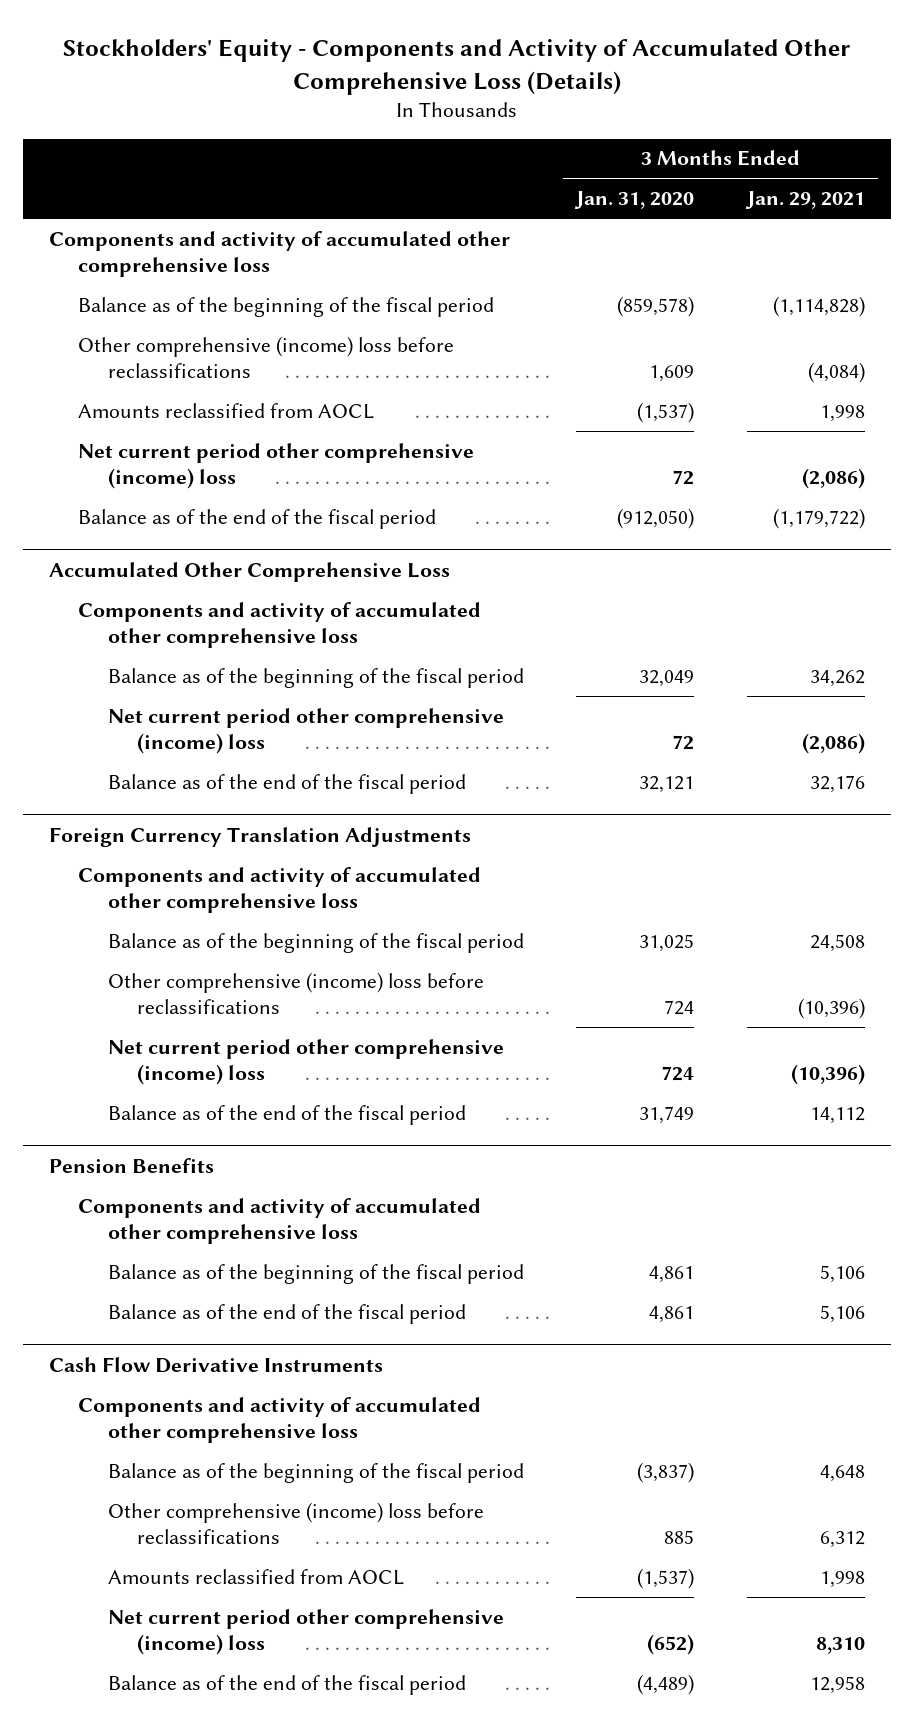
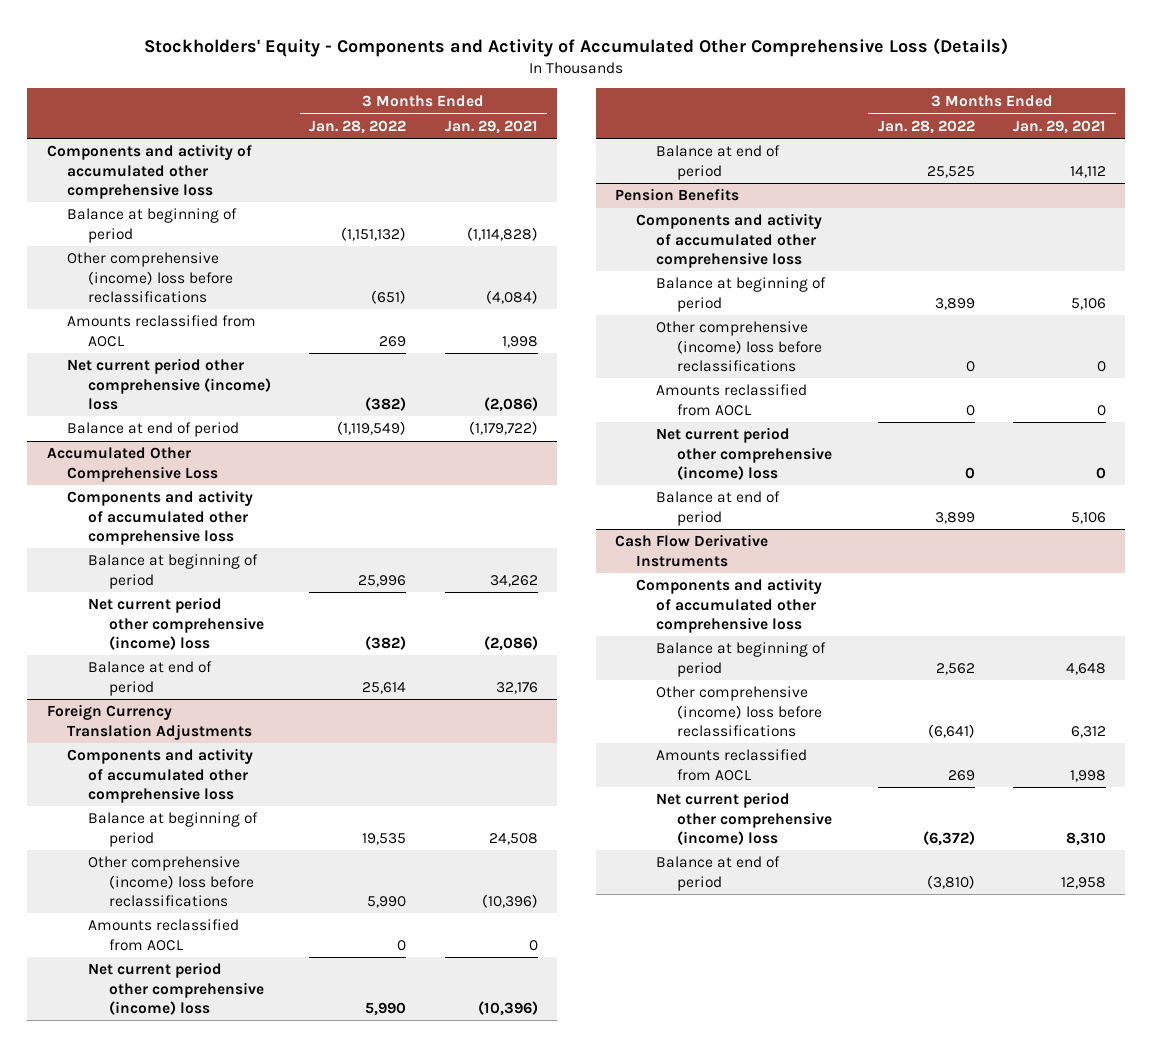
[574,191,695,210] Jan. 31, 2020 -> none
none -> [309,119,407,134] Jan. 28, 2022
[78,296,495,317] Balance as of the beginning of the fiscal period -> [67,208,238,243] Balance at beginning of period
[78,508,437,529] Balance as of the end of the fiscal period -> [67,422,240,438] Balance at end of period
[107,667,524,688] Balance as of the beginning of the fiscal period -> [88,554,259,589] Balance at beginning of period
[107,773,466,794] Balance as of the end of the fiscal period -> [88,661,213,696] Balance at end of period
[107,932,524,953] Balance as of the beginning of the fiscal period -> [88,812,259,847] Balance at beginning of period
none -> [88,919,240,951] Amounts reclassified from AOCL
[107,1104,466,1125] Balance as of the end of the fiscal period -> [656,145,781,180] Balance at end of period
[107,1263,524,1284] Balance as of the beginning of the fiscal period -> [656,277,827,312] Balance at beginning of period
none -> [656,321,823,372] Other comprehensive (income) loss before reclassifications
none -> [656,384,808,416] Amounts reclassified from AOCL
none -> [656,427,833,480] Net current period other comprehensive (income) loss
[107,1303,466,1324] Balance as of the end of the fiscal period -> [656,491,781,526] Balance at end of period
[107,1462,524,1483] Balance as of the beginning of the fiscal period -> [656,642,827,677] Balance at beginning of period
[107,1674,466,1695] Balance as of the end of the fiscal period -> [656,856,781,891] Balance at end of period

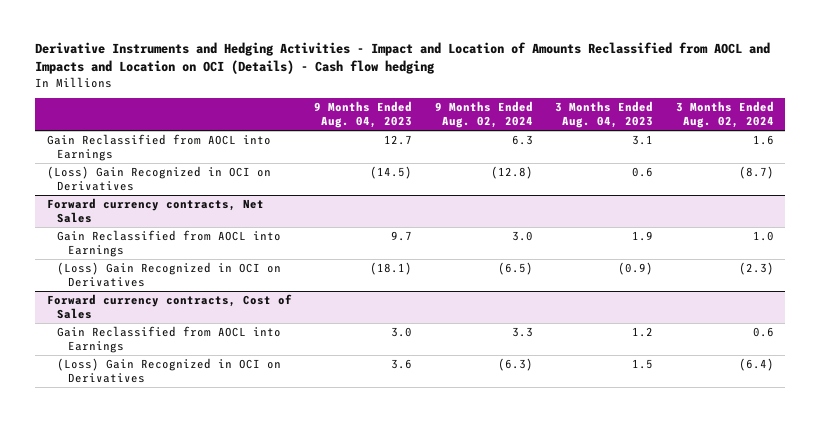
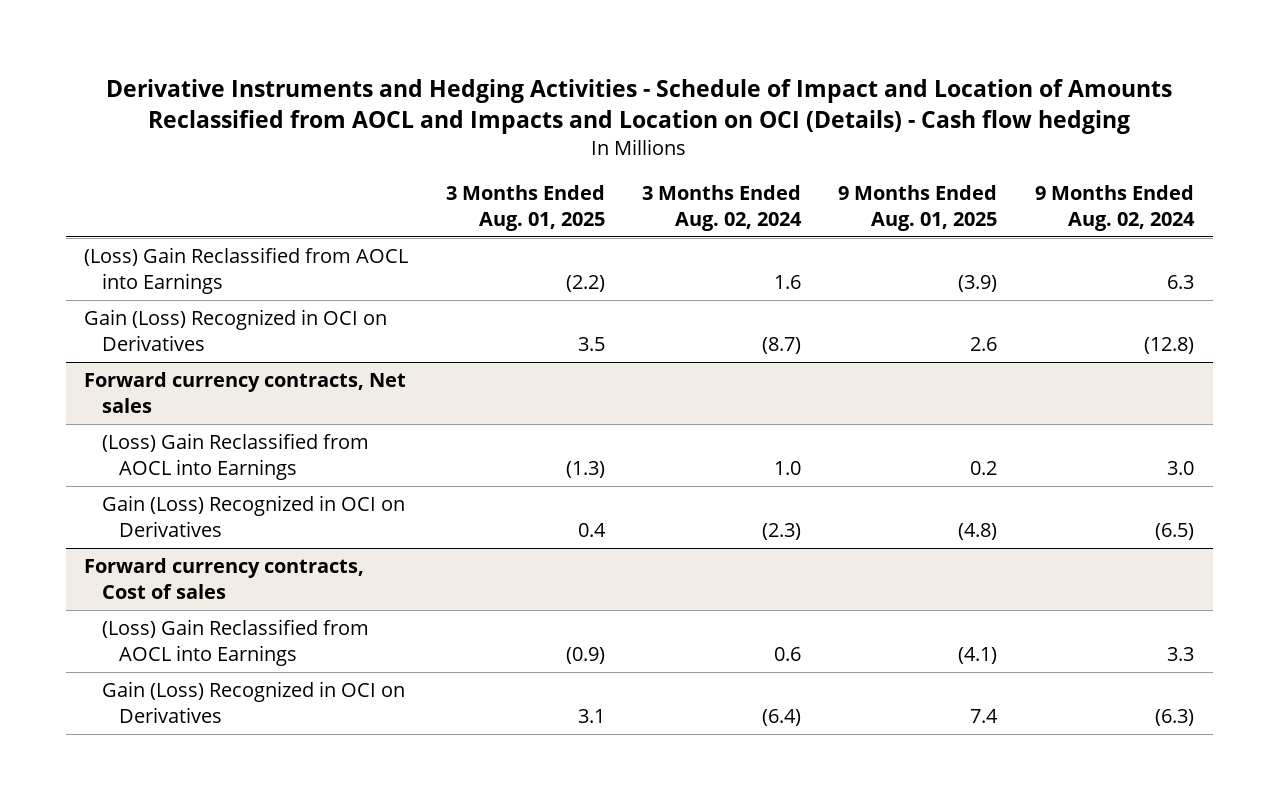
[35,42,771,75] Derivative Instruments and Hedging Activities - Impact and Location of Amounts Reclassified from AOCL and Impacts and Location on OCI (Details) - Cash flow hedging -> [106,78,1173,135] Derivative Instruments and Hedging Activities - Schedule of Impact and Location of Amounts Reclassified from AOCL and Impacts and Location on OCI (Details) - Cash flow hedging
[314,101,413,129] 9 Months Ended Aug. 04, 2023 -> none
[555,101,654,129] 3 Months Ended Aug. 04, 2023 -> none
none -> [445,185,605,232] 3 Months Ended Aug. 01, 2025
none -> [838,185,998,232] 9 Months Ended Aug. 01, 2025
[46,134,271,162] Gain Reclassified from AOCL into Earnings -> [84,247,409,294] (Loss) Gain Reclassified from AOCL into Earnings
[46,166,271,192] (Loss) Gain Recognized in OCI on Derivatives -> [84,309,388,351] Gain (Loss) Recognized in OCI on Derivatives
[46,198,264,224] Forward currency contracts, Net Sales -> [84,372,407,413] Forward currency contracts, Net sales
[57,230,282,258] Gain Reclassified from AOCL into Earnings -> [101,433,369,480] (Loss) Gain Reclassified from AOCL into Earnings
[57,262,282,288] (Loss) Gain Recognized in OCI on Derivatives -> [101,495,405,537] Gain (Loss) Recognized in OCI on Derivatives
[46,294,292,320] Forward currency contracts, Cost of Sales -> [84,558,365,599] Forward currency contracts, Cost of sales
[57,326,282,354] Gain Reclassified from AOCL into Earnings -> [101,619,369,666] (Loss) Gain Reclassified from AOCL into Earnings
[57,358,282,384] (Loss) Gain Recognized in OCI on Derivatives -> [101,681,405,723] Gain (Loss) Recognized in OCI on Derivatives

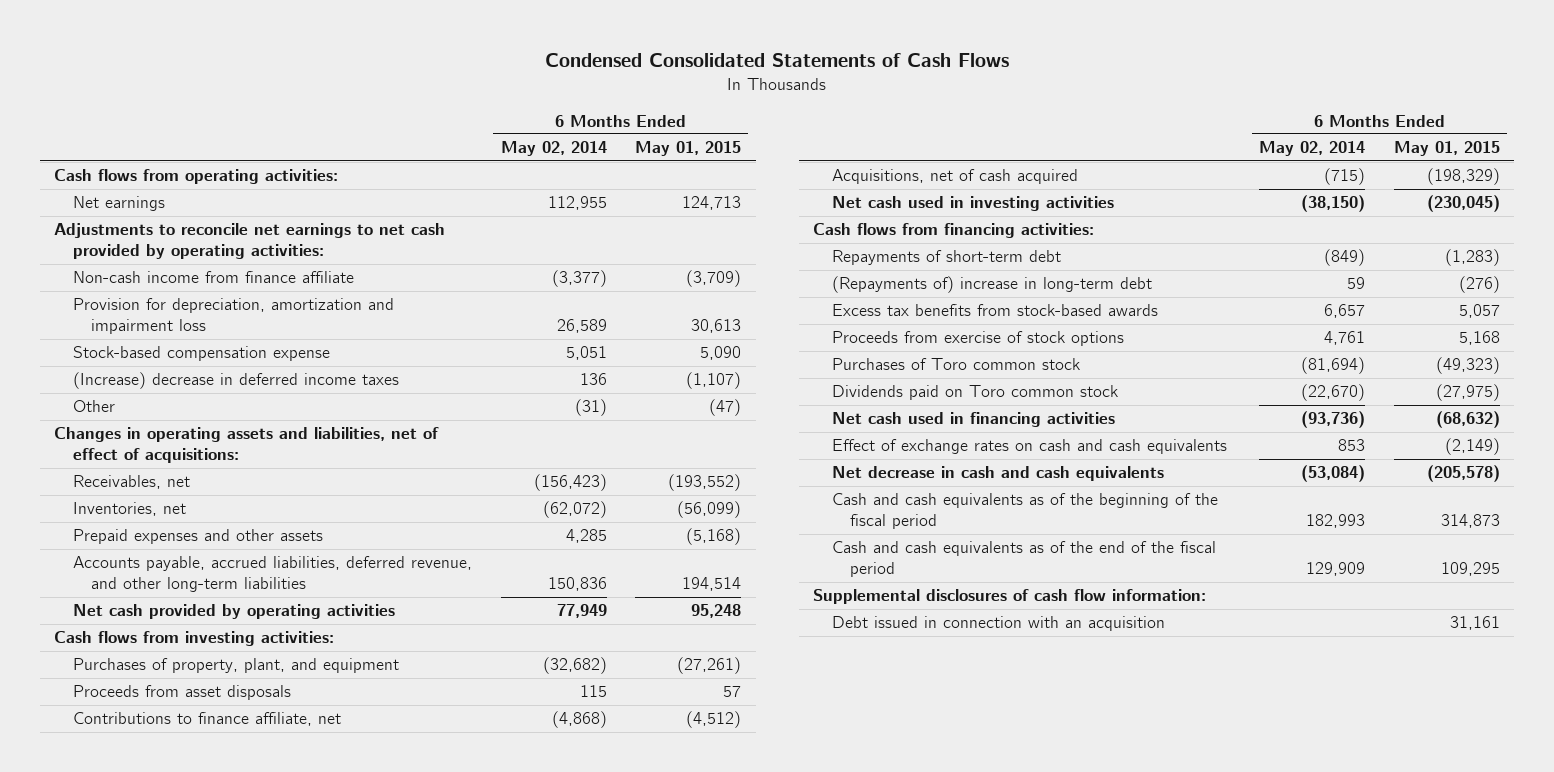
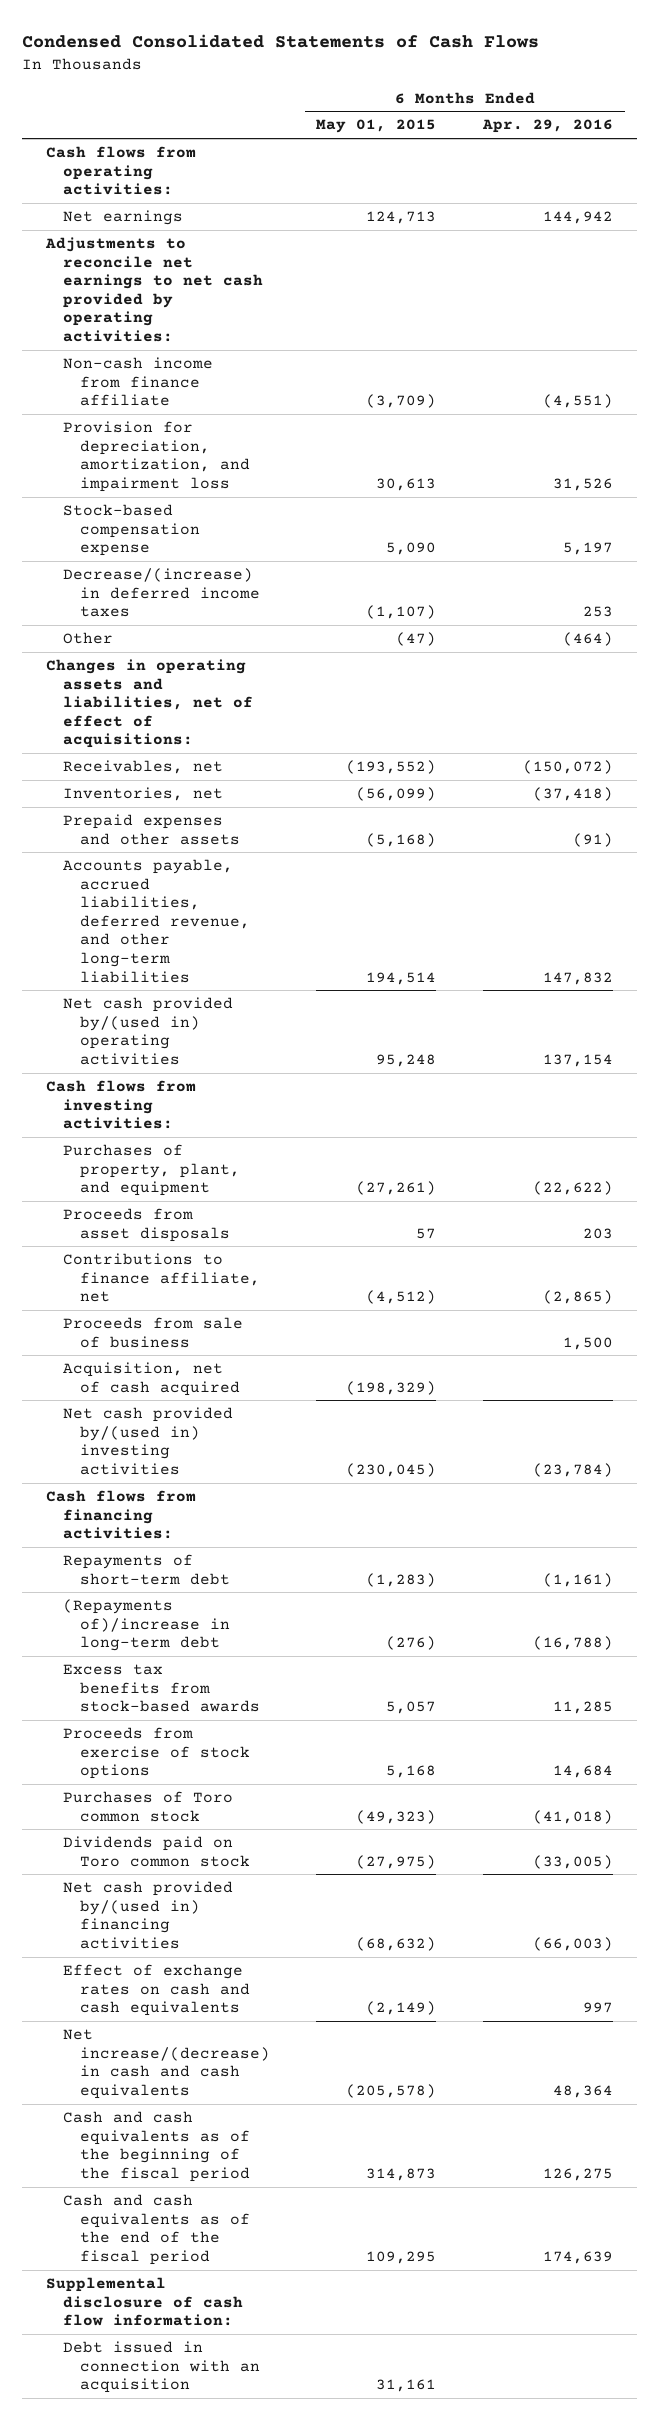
[500,141,607,157] May 02, 2014 -> none
none -> [482,119,614,134] Apr. 29, 2016
[72,298,394,335] Provision for depreciation, amortization and impairment loss -> [62,421,250,492] Provision for depreciation, amortization, and impairment loss
[72,372,399,390] (Increase) decrease in deferred income taxes -> [62,568,260,618] Decrease/(increase) in deferred income taxes
[72,604,395,620] Net cash provided by operating activities -> [62,997,233,1065] Net cash provided by/(used in) operating activities
none -> [62,1317,243,1348] Proceeds from sale of business
[831,169,1078,185] Acquisitions, net of cash acquired -> [62,1362,240,1396] Acquisition, net of cash acquired
[831,196,1114,212] Net cash used in investing activities -> [62,1407,233,1475] Net cash provided by/(used in) investing activities
[831,276,1152,294] (Repayments of) increase in long-term debt -> [62,1599,230,1652] (Repayments of)/increase in long-term debt
[831,412,1115,428] Net cash used in financing activities -> [62,1881,233,1949] Net cash provided by/(used in) financing activities
[831,466,1164,482] Net decrease in cash and cash equivalents -> [62,2029,270,2099] Net increase/(decrease) in cash and cash equivalents
[813,589,1207,605] Supplemental disclosures of cash flow information: -> [45,2277,243,2327] Supplemental disclosure of cash flow information:

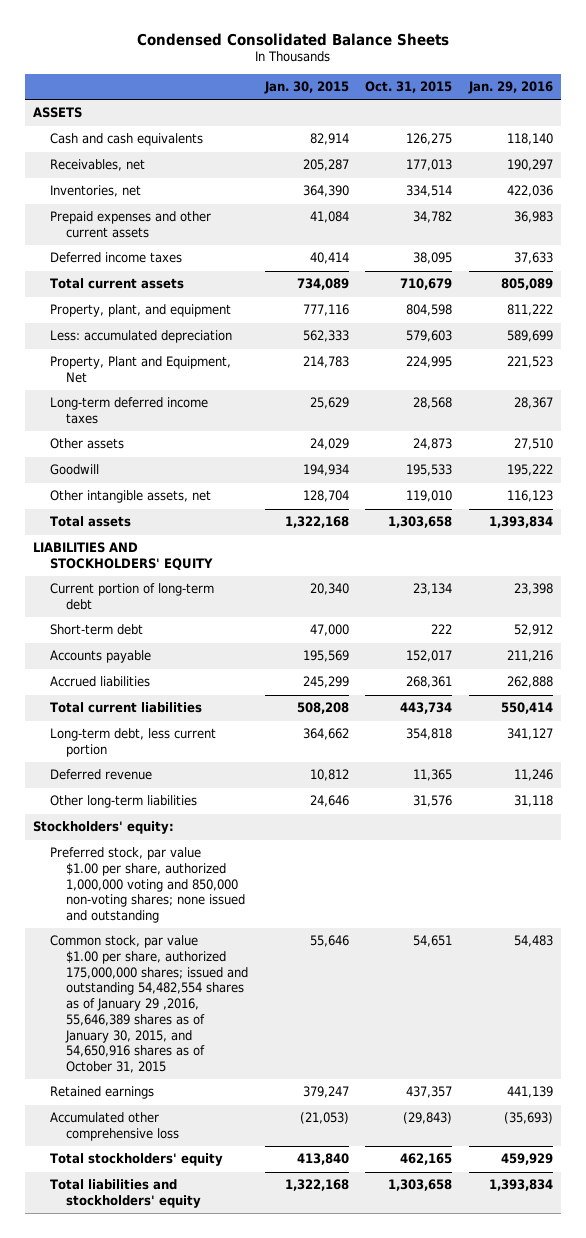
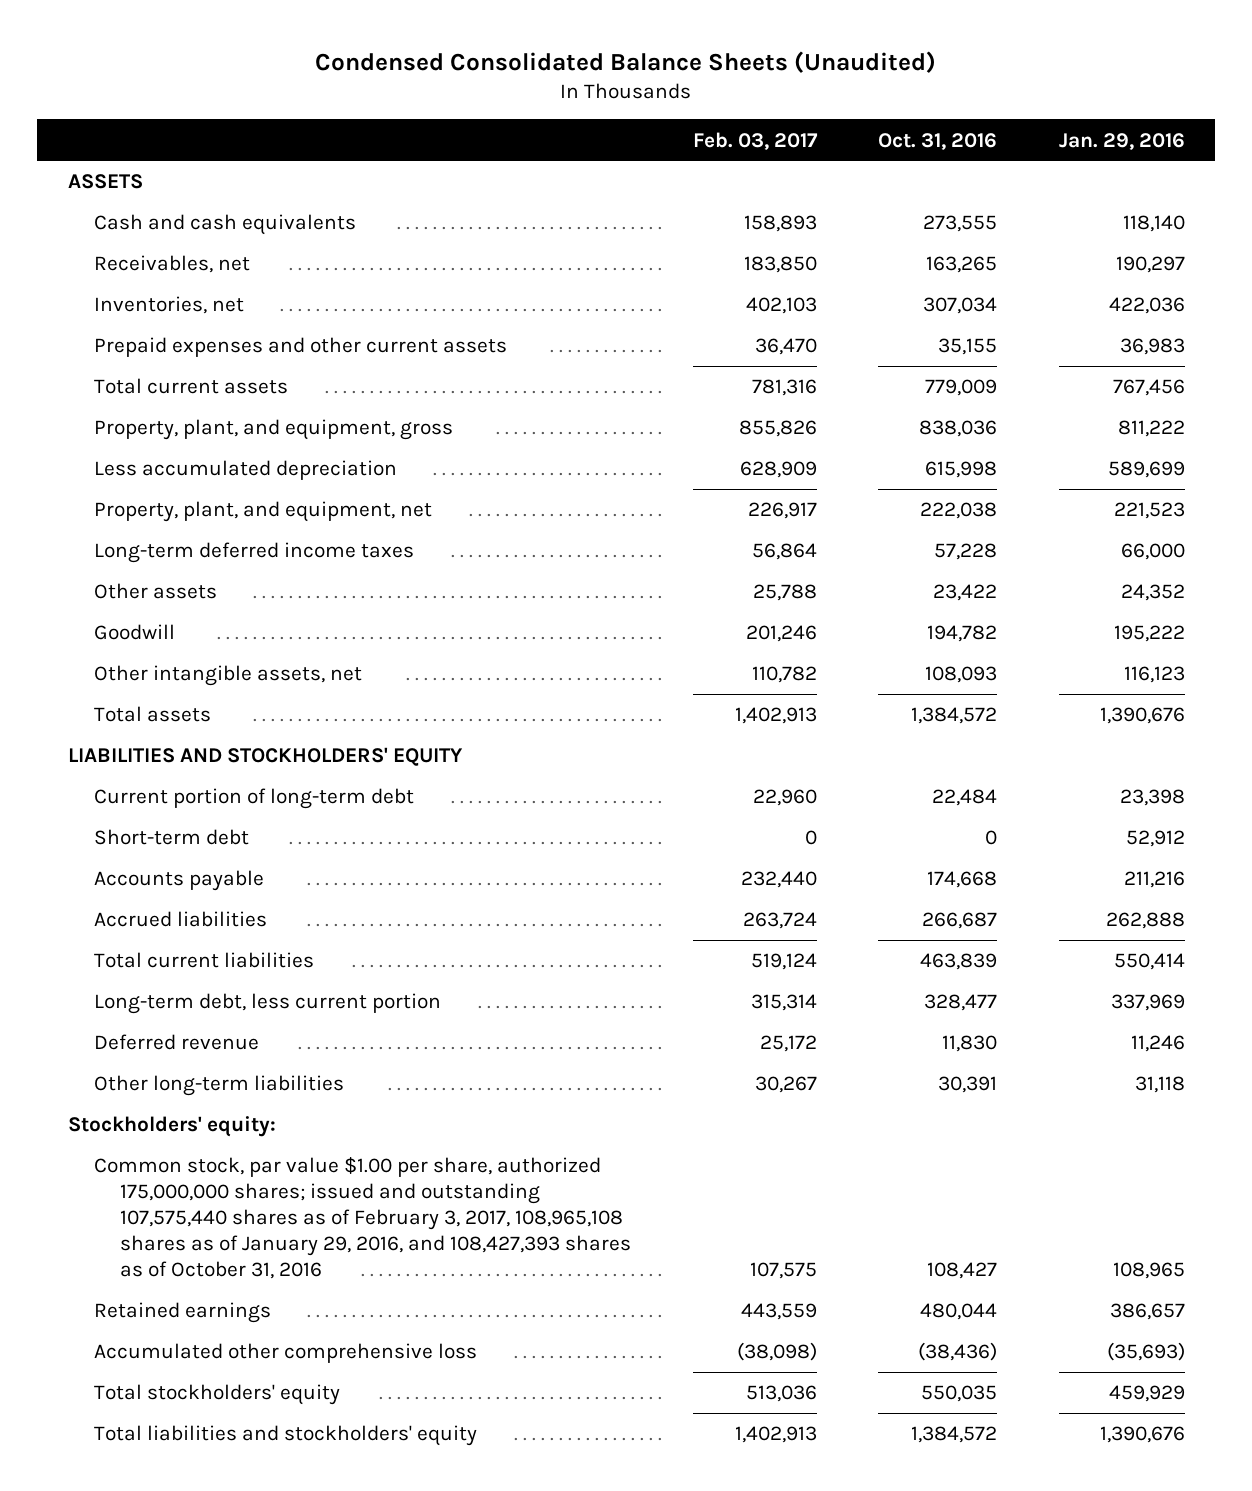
[137,32,450,46] Condensed Consolidated Balance Sheets -> [315,50,937,73] Condensed Consolidated Balance Sheets (Unaudited)
[263,81,349,95] Jan. 30, 2015 -> none
[365,81,453,94] Oct. 31, 2015 -> none
none -> [692,131,818,150] Feb. 03, 2017
none -> [878,132,998,150] Oct. 31, 2016
[49,252,182,264] Deferred income taxes -> none
[500,278,553,291] 805,089 -> [1112,379,1185,397] 767,456
[49,304,231,318] Property, plant, and equipment -> [93,419,453,441] Property, plant, and equipment, gross
[49,330,232,344] Less: accumulated depreciation -> [93,460,397,481] Less accumulated depreciation
[49,356,231,384] Property, Plant and Equipment, Net -> [93,501,432,523] Property, plant, and equipment, net
[513,397,553,410] 28,367 -> [1120,543,1185,561] 66,000
[513,438,553,451] 27,510 -> [1120,584,1185,602] 24,352
[488,516,553,529] 1,393,834 -> [1099,707,1185,725] 1,390,676
[506,728,553,741] 341,127 -> [1110,994,1185,1012] 337,969
[49,847,246,924] Preferred stock, par value $1.00 per share, authorized 1,000,000 voting and 850,000 non-voting shares; none issued and outstanding -> none
[49,935,249,1073] Common stock, par value $1.00 per share, authorized 175,000,000 shares; issued and outstanding 54,482,554 shares as of January 29 ,2016, 55,646,389 shares as of January 30, 2015, and 54,650,916 shares as of October 31, 2015 -> [93,1157,632,1280] Common stock, par value $1.00 per share, authorized 175,000,000 shares; issued and outstanding 107,575,440 shares as of February 3, 2017, 108,965,108 shares as of January 29, 2016, and 108,427,393 shares as of October 31, 2016
[513,935,553,948] 54,483 -> [1112,1262,1185,1280] 108,965
[506,1086,553,1099] 441,139 -> [1109,1303,1185,1321] 386,657
[488,1179,553,1192] 1,393,834 -> [1099,1426,1185,1444] 1,390,676

